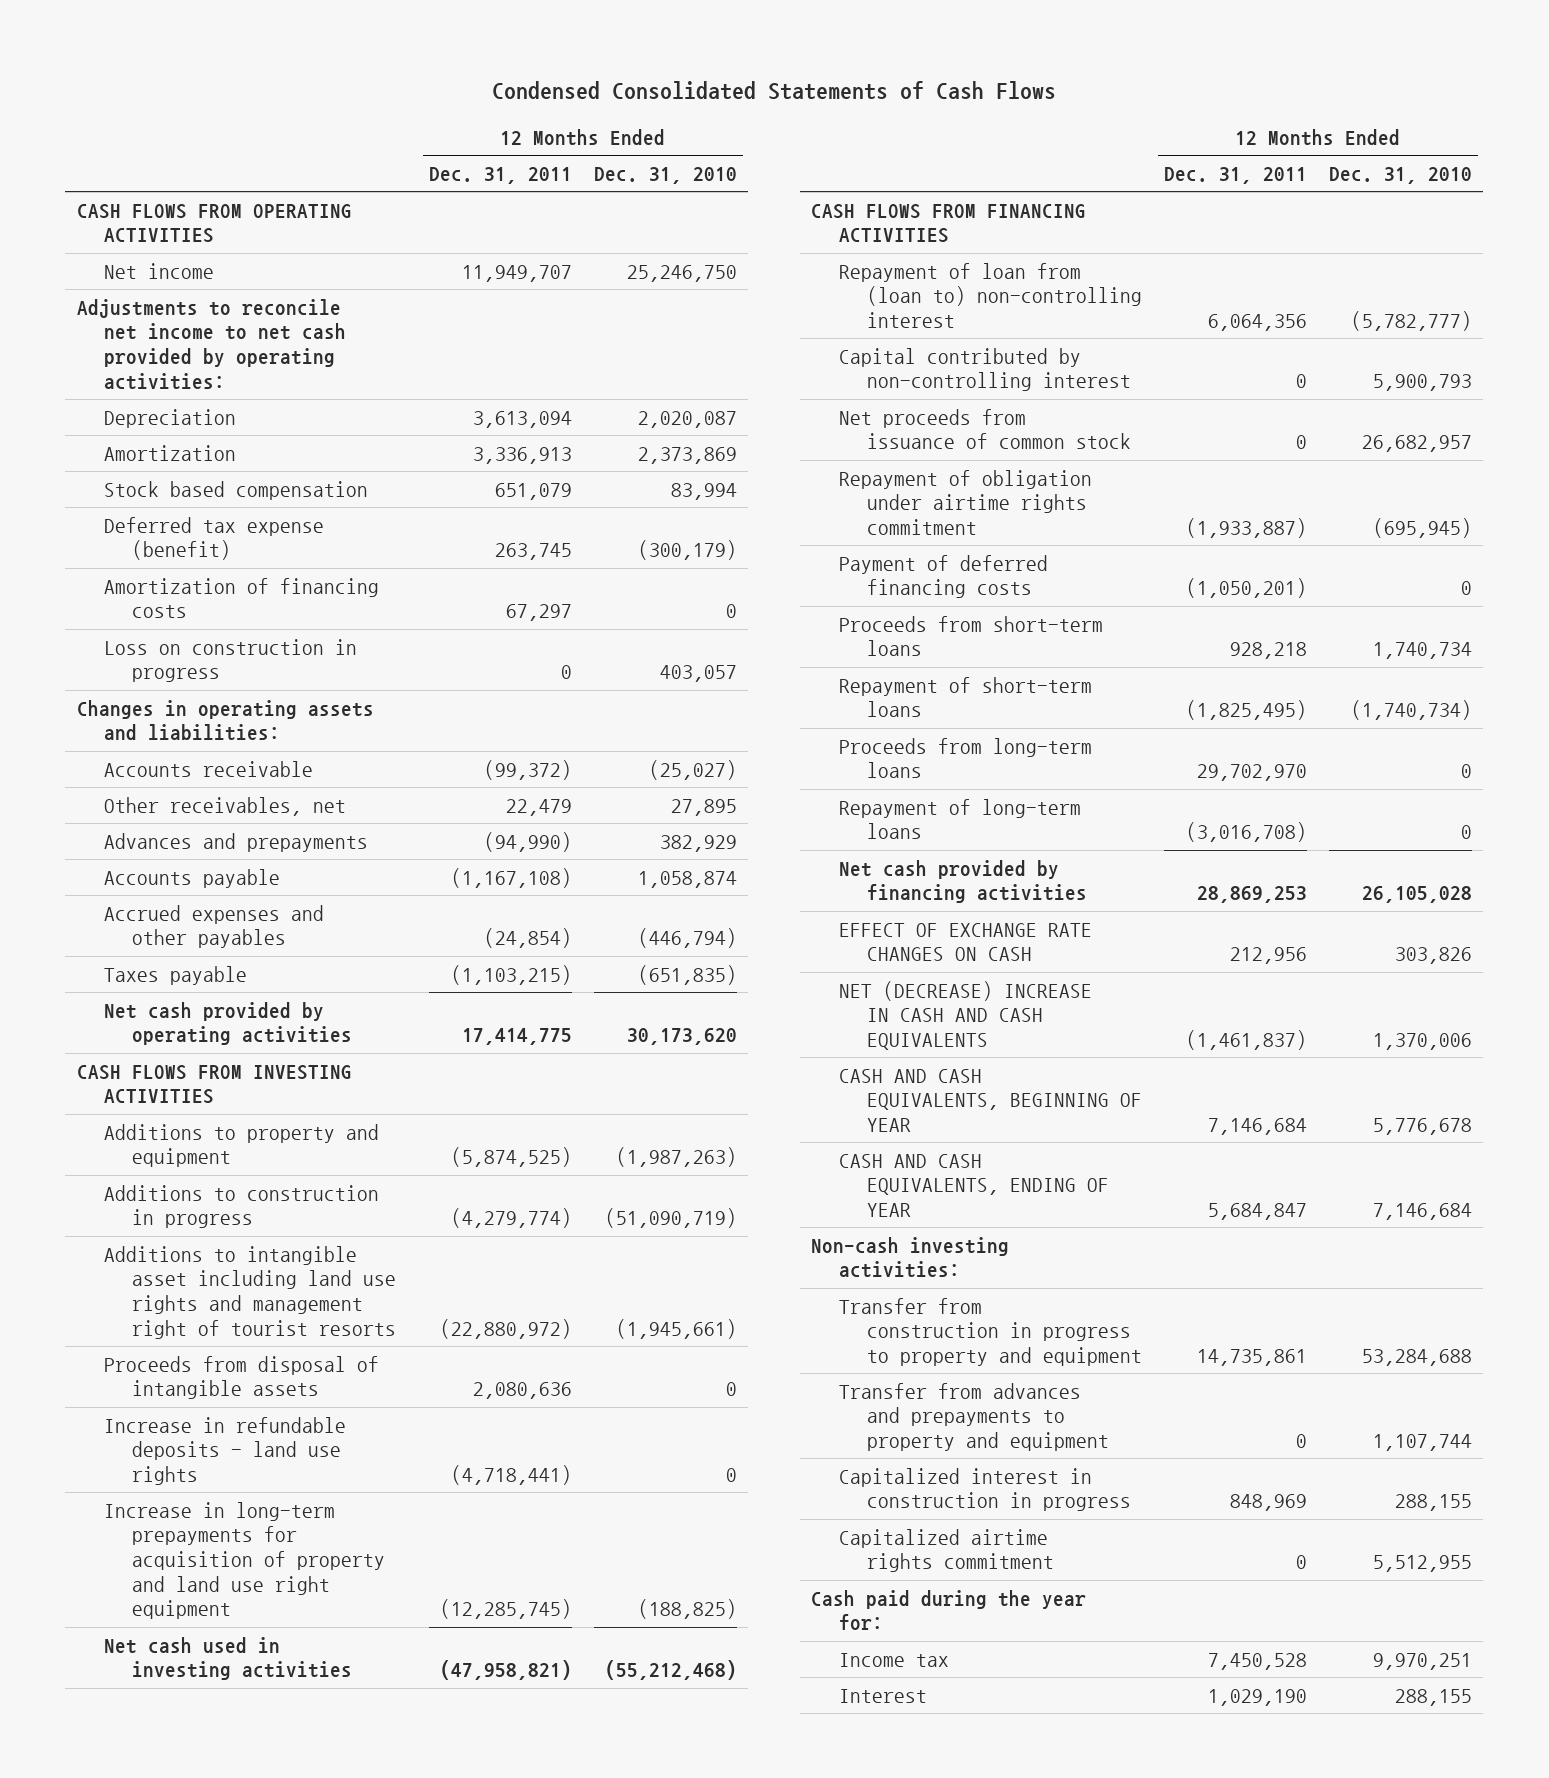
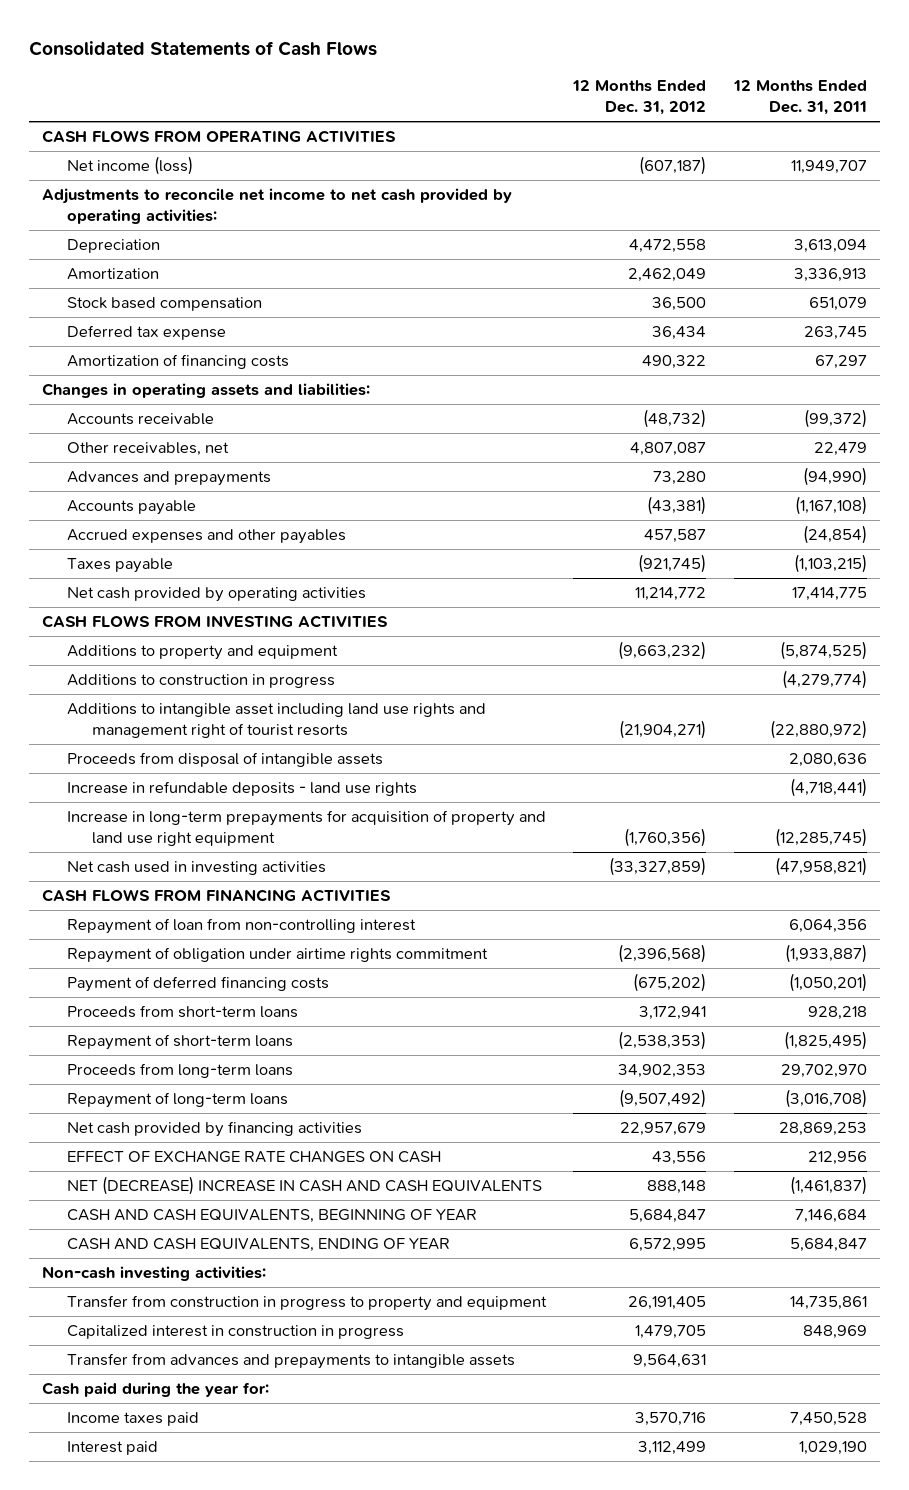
[492,80,1057,100] Condensed Consolidated Statements of Cash Flows -> [28,40,377,56] Consolidated Statements of Cash Flows
[594,166,738,184] Dec. 31, 2010 -> none
none -> [572,80,707,116] 12 Months Ended Dec. 31, 2012
[104,262,215,279] Net income -> [67,156,194,176] Net income (loss)
[104,516,325,561] Deferred tax expense (benefit) -> [67,325,227,341] Deferred tax expense
[104,638,358,683] Loss on construction in progress -> none
[839,347,1131,392] Capital contributed by non-controlling interest -> none
[839,408,1131,450] Net proceeds from issuance of common stock -> none
[839,262,1142,328] Repayment of loan from (loan to) non-controlling interest -> [67,918,417,935] Repayment of loan from non-controlling interest
[839,1382,1109,1451] Transfer from advances and prepayments to property and equipment -> none
[839,1528,1054,1573] Capitalized airtime rights commitment -> none
none -> [67,1353,516,1370] Transfer from advances and prepayments to intangible assets
[839,1652,950,1667] Income tax -> [67,1412,200,1427] Income taxes paid
[839,1688,928,1703] Interest -> [67,1441,159,1456] Interest paid

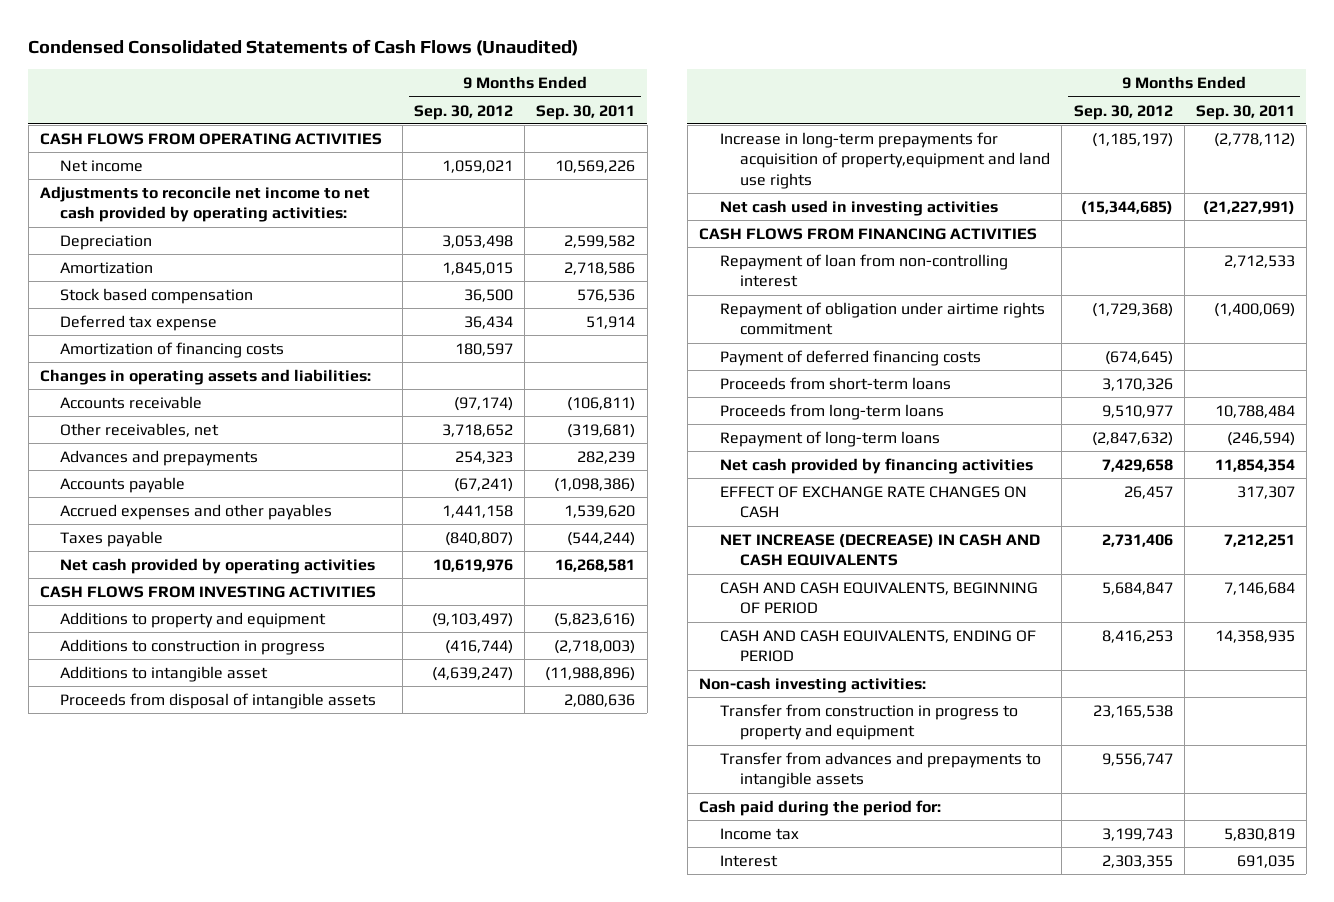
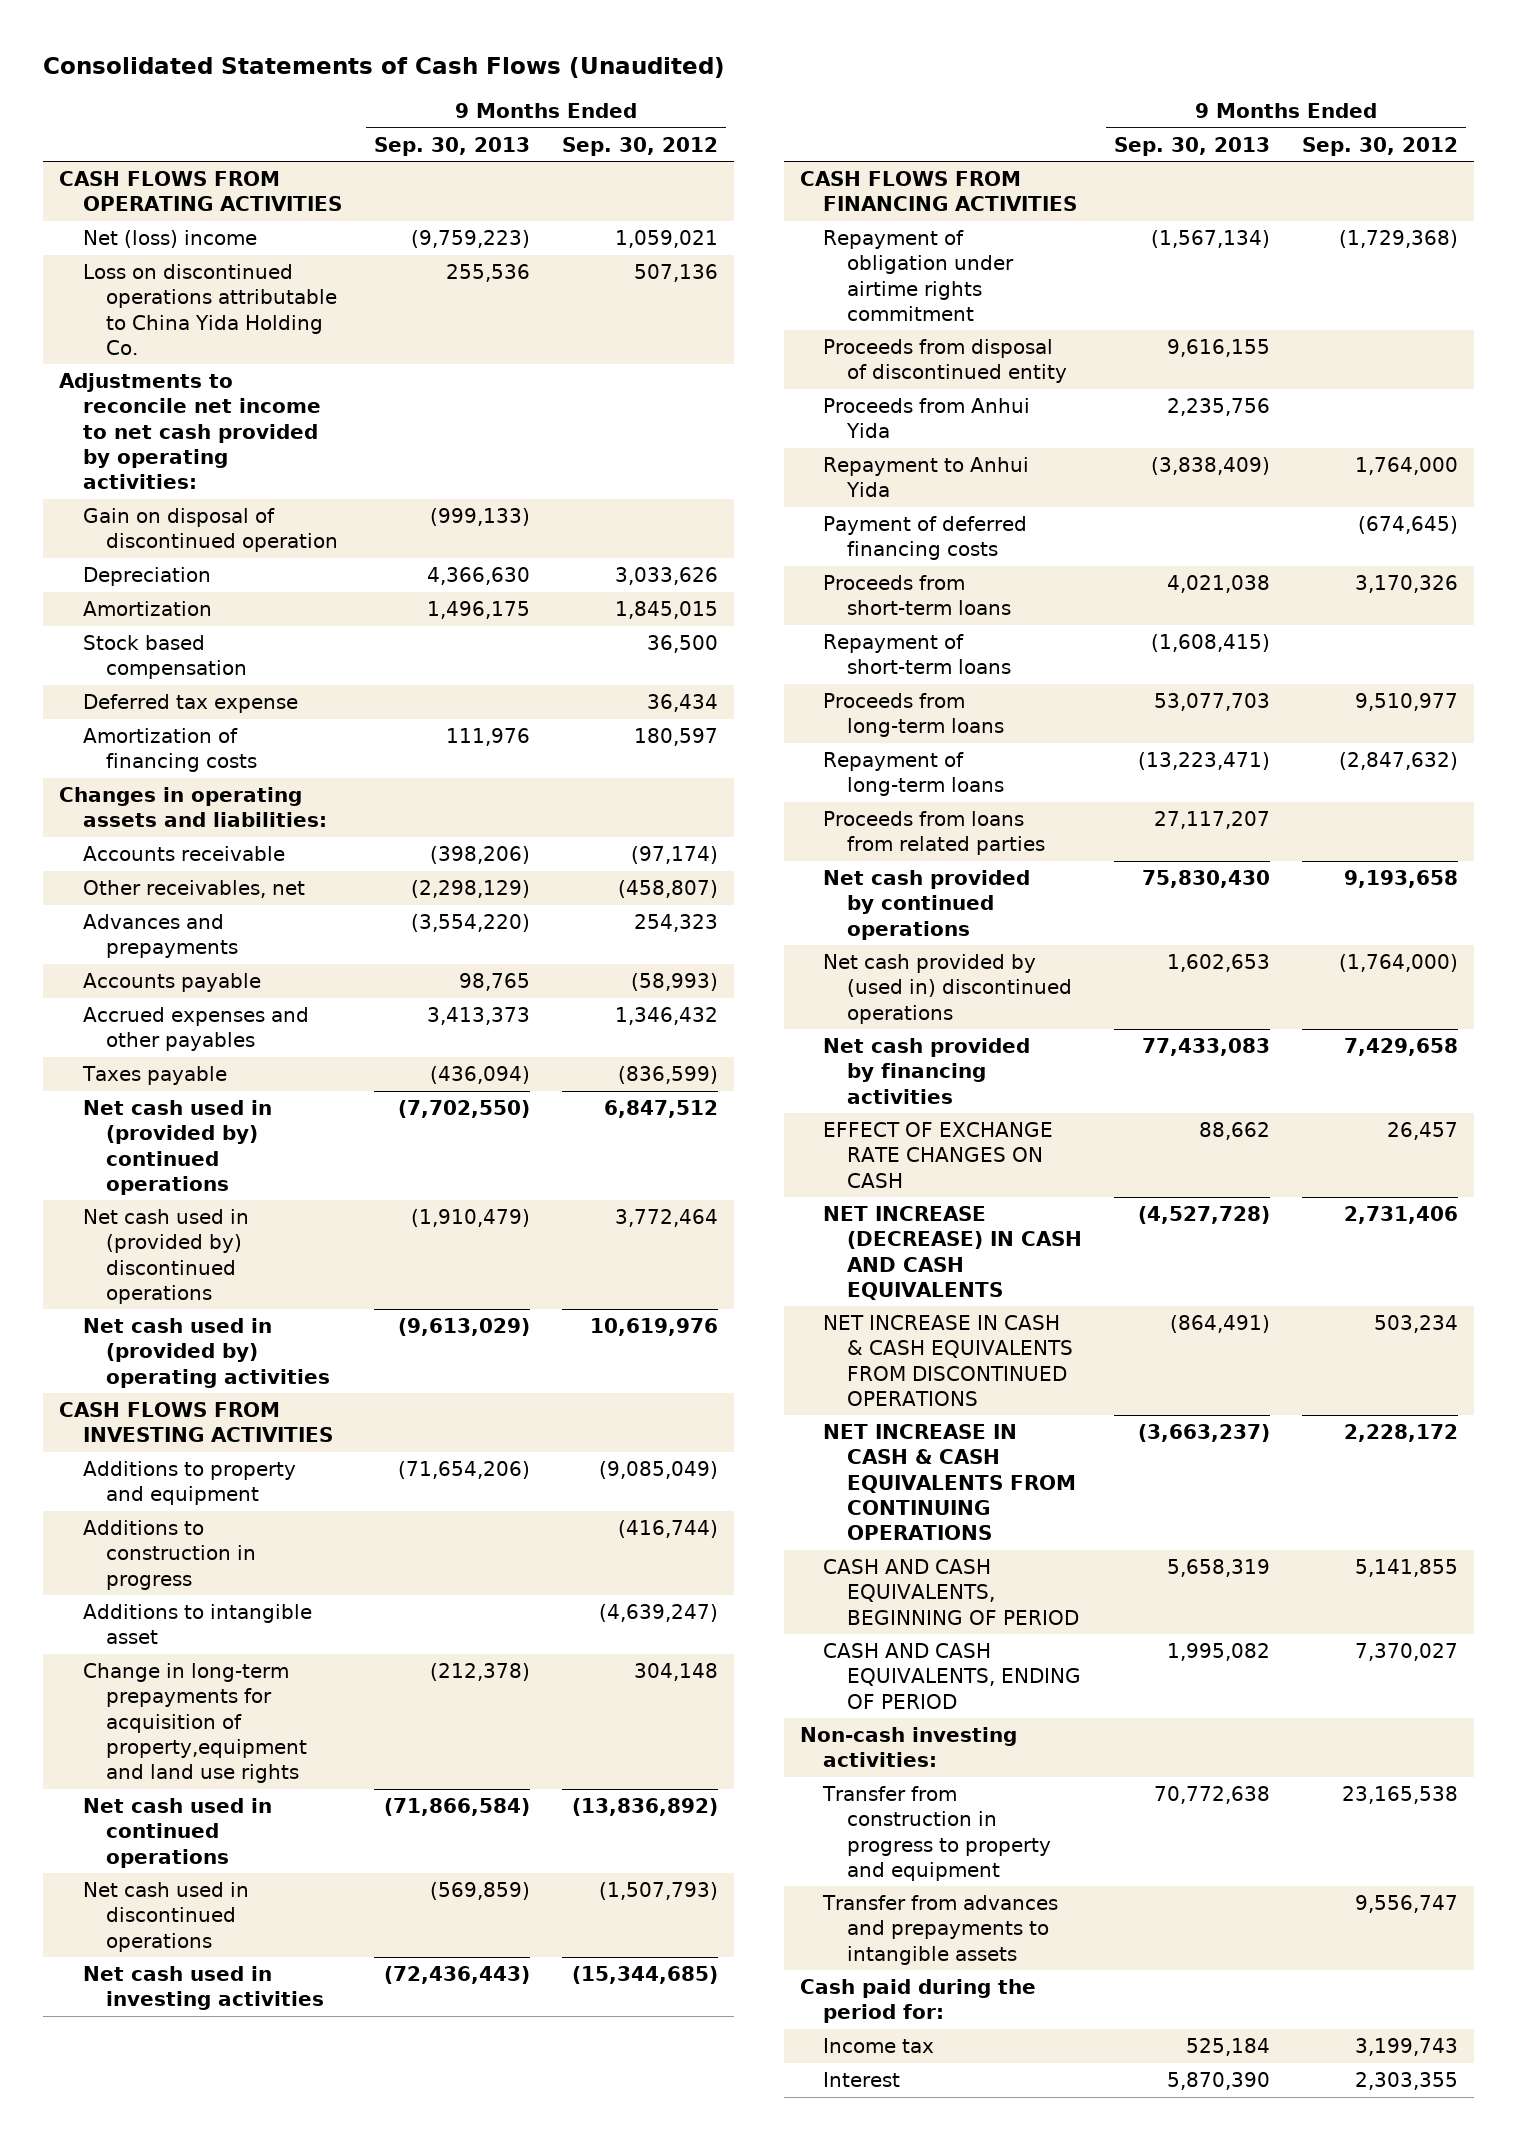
[28,39,579,57] Condensed Consolidated Statements of Cash Flows (Unaudited) -> [43,57,726,79] Consolidated Statements of Cash Flows (Unaudited)
[536,104,636,120] Sep. 30, 2011 -> none
none -> [373,136,530,156] Sep. 30, 2013
[60,159,144,172] Net income -> [82,230,257,249] Net (loss) income
none -> [82,264,338,355] Loss on discontinued operations attributable to China Yida Holding Co.
none -> [82,508,339,553] Gain on disposal of discontinued operation
[442,234,514,248] 3,053,498 -> [614,567,718,586] 3,033,626
[442,423,514,437] 3,718,652 -> [617,880,718,899] (458,807)
[454,477,514,492] (67,241) -> [630,973,718,992] (58,993)
[442,504,514,518] 1,441,158 -> [614,1007,718,1026] 1,346,432
[445,531,514,546] (840,807) -> [617,1066,718,1085] (836,599)
none -> [82,1100,272,1195] Net cash used in (provided by) continued operations
none -> [82,1209,249,1304] Net cash used in (provided by) discontinued operations
[60,557,376,574] Net cash provided by operating activities -> [82,1318,331,1388] Net cash used in (provided by) operating activities
[432,612,514,627] (9,103,497) -> [598,1461,718,1480] (9,085,049)
[60,692,377,709] Proceeds from disposal of intangible assets -> none
[719,131,1051,189] Increase in long-term prepayments for acquisition of property,equipment and land use rights -> [82,1663,308,1784] Change in long-term prepayments for acquisition of property,equipment and land use rights
[1091,132,1173,147] (1,185,197) -> [633,1663,718,1682] 304,148
none -> [82,1798,272,1868] Net cash used in continued operations
none -> [82,1882,249,1952] Net cash used in discontinued operations
[719,253,1008,288] Repayment of loan from non-controlling interest -> none
none -> [823,339,1067,384] Proceeds from disposal of discontinued entity
none -> [823,398,1031,439] Proceeds from Anhui Yida
none -> [823,457,1030,498] Repayment to Anhui Yida
none -> [823,634,1011,675] Repayment of short-term loans
none -> [823,811,1045,856] Proceeds from loans from related parties
none -> [823,870,1031,940] Net cash provided by continued operations
none -> [823,954,1072,1024] Net cash provided by (used in) discontinued operations
none -> [823,1315,1073,1406] NET INCREASE IN CASH & CASH EQUIVALENTS FROM DISCONTINUED OPERATIONS
none -> [823,1424,1076,1541] NET INCREASE IN CASH & CASH EQUIVALENTS FROM CONTINUING OPERATIONS
[1101,581,1173,595] 5,684,847 -> [1355,1559,1459,1578] 5,141,855
[1101,629,1173,643] 8,416,253 -> [1355,1643,1459,1662] 7,370,027

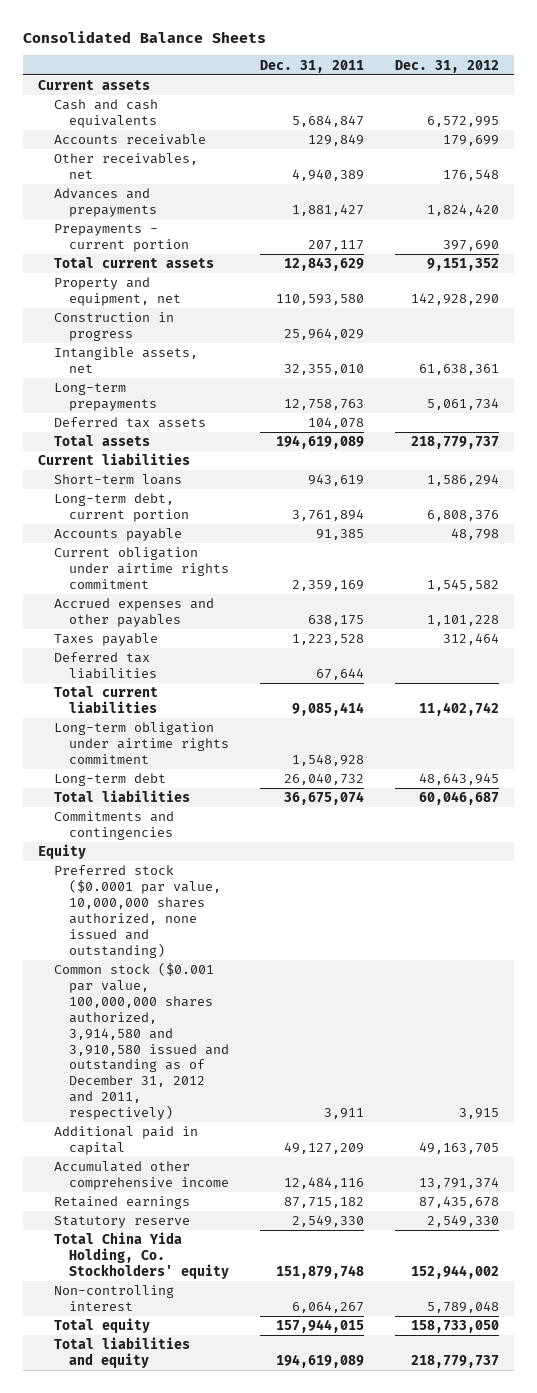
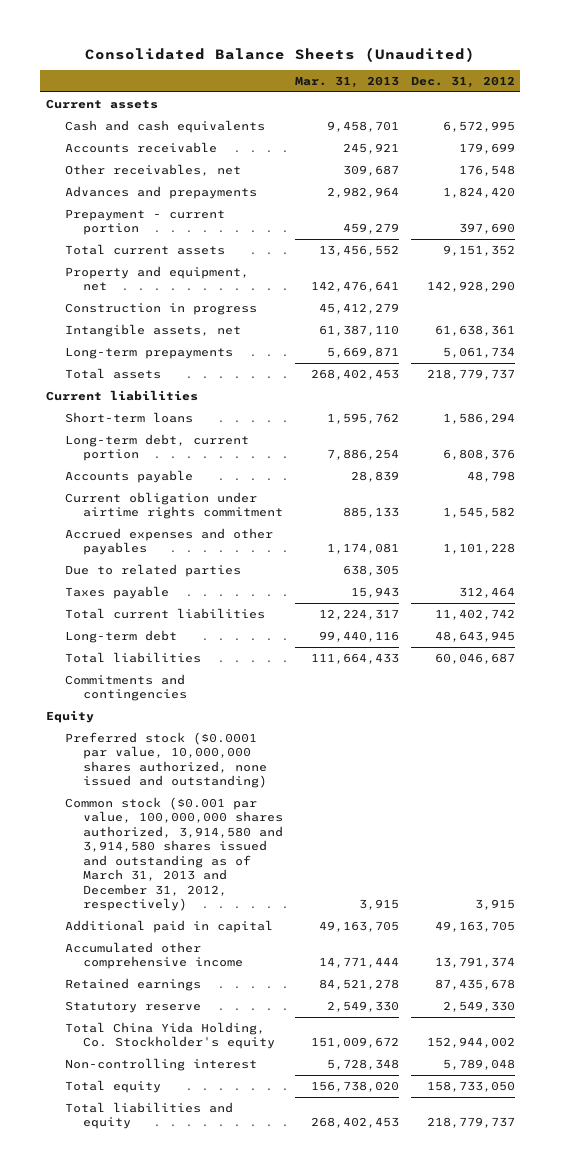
[22,30,266,43] Consolidated Balance Sheets -> [85,46,476,62] Consolidated Balance Sheets (Unaudited)
[260,59,365,73] Dec. 31, 2011 -> none
none -> [294,76,399,89] Mar. 31, 2013
[53,224,190,253] Prepayments - current portion -> [64,208,225,236] Prepayment - current portion
[53,417,206,429] Deferred tax assets -> none
none -> [64,563,241,577] Due to related parties
[53,652,158,680] Deferred tax liabilities -> none
[53,722,230,764] Long-term obligation under airtime rights commitment -> none
[53,962,230,1120] Common stock ($0.001 par value, 100,000,000 shares authorized, 3,914,580 and 3,910,580 issued and outstanding as of December 31, 2012 and 2011, respectively) -> [64,796,284,912] Common stock ($0.001 par value, 100,000,000 shares authorized, 3,914,580 and 3,914,580 shares issued and outstanding as of March 31, 2013 and December 31, 2012, respectively)
[53,1232,230,1279] Total China Yida Holding, Co. Stockholders' equity -> [64,1021,276,1050] Total China Yida Holding, Co. Stockholder's equity

